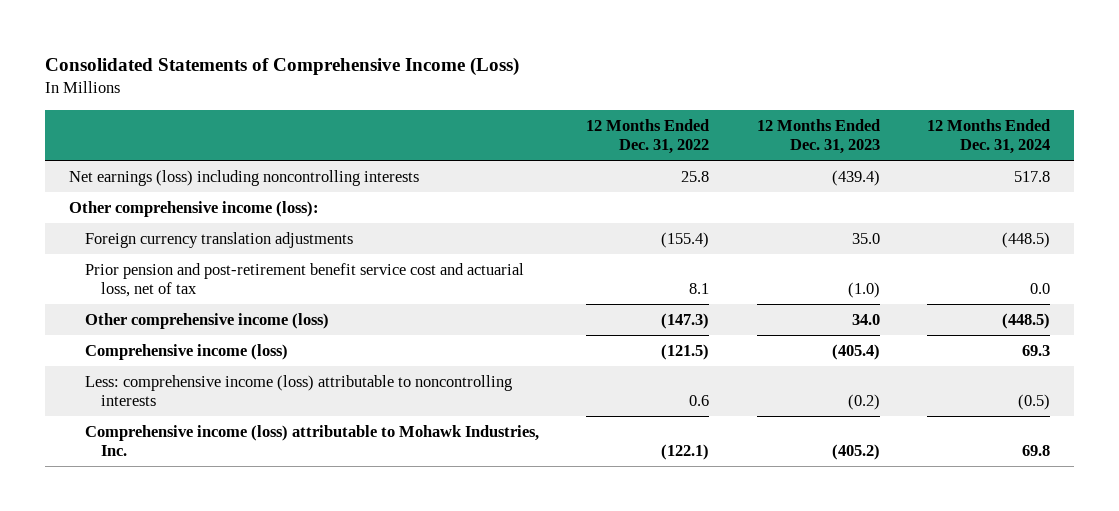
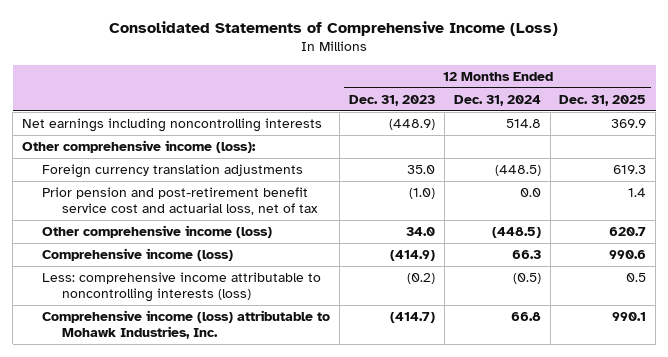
[586,118,710,155] 12 Months Ended Dec. 31, 2022 -> none
none -> [559,94,647,106] Dec. 31, 2025
[68,169,419,186] Net earnings (loss) including noncontrolling interests -> [21,118,322,133] Net earnings including noncontrolling interests
[831,169,880,186] (439.4) -> [388,119,435,131] (448.9)
[1014,170,1051,182] 517.8 -> [505,119,541,129] 514.8
[831,343,880,360] (405.4) -> [389,250,435,262] (414.9)
[1022,344,1051,356] 69.3 -> [511,250,541,260] 66.3
[84,374,512,407] Less: comprehensive income (loss) attributable to noncontrolling interests -> [41,272,321,303] Less: comprehensive income attributable to noncontrolling interests (loss)
[831,444,880,461] (405.2) -> [389,312,435,324] (414.7)
[1022,445,1051,457] 69.8 -> [510,312,541,322] 66.8

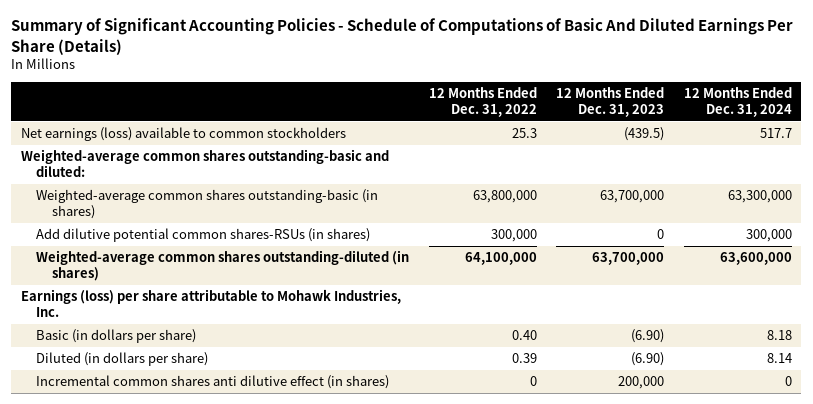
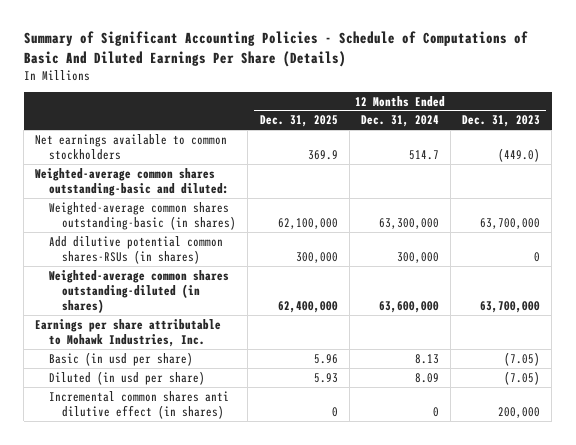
[428,87,537,117] 12 Months Ended Dec. 31, 2022 -> none
none -> [259,115,338,128] Dec. 31, 2025
[21,127,347,142] Net earnings (loss) available to common stockholders -> [35,133,228,160] Net earnings available to common stockholders
[624,127,665,142] (439.5) -> [498,147,541,162] (449.0)
[759,128,792,139] 517.7 -> [408,149,439,160] 514.7
[21,289,402,317] Earnings (loss) per share attributable to Mohawk Industries, Inc. -> [35,318,222,347] Earnings per share attributable to Mohawk Industries, Inc.
[36,329,197,344] Basic (in dollars per share) -> [48,351,193,366] Basic (in usd per share)
[631,329,665,344] (6.90) -> [504,351,541,366] (7.05)
[766,330,792,341] 8.18 -> [414,353,439,364] 8.13
[36,352,209,367] Diluted (in dollars per share) -> [48,370,205,385] Diluted (in usd per share)
[631,352,665,367] (6.90) -> [504,370,541,385] (7.05)
[766,353,792,364] 8.14 -> [414,372,439,383] 8.09

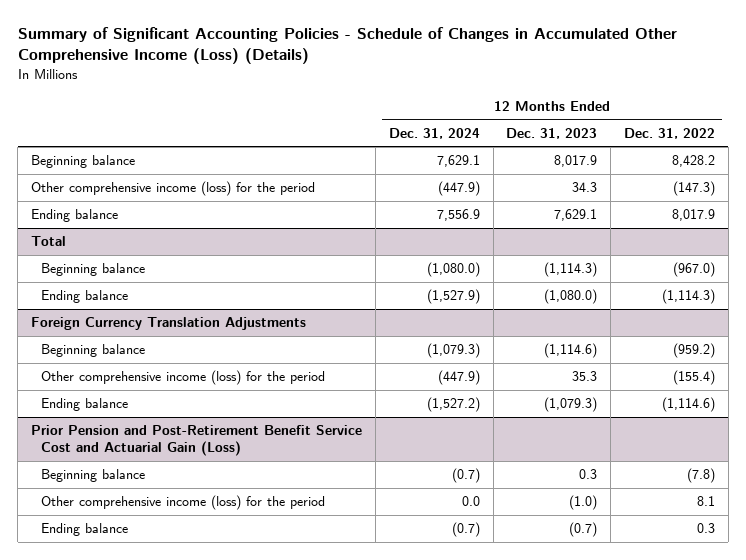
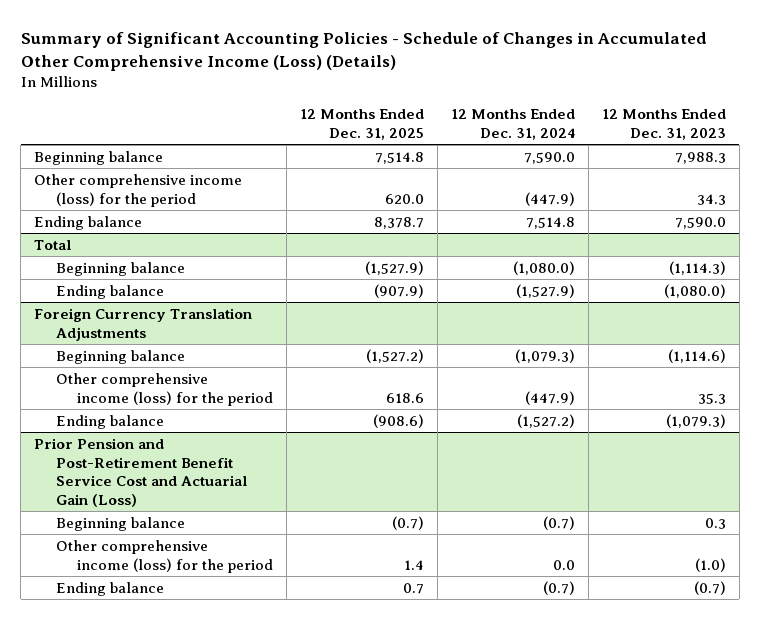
[623,127,715,139] Dec. 31, 2022 -> none
none -> [299,109,424,140] 12 Months Ended Dec. 31, 2025
[436,155,480,168] 7,629.1 -> [523,151,575,164] 7,590.0
[554,155,598,168] 8,017.9 -> [674,151,726,164] 7,988.3
[436,209,480,222] 7,556.9 -> [525,216,575,229] 7,514.8
[554,209,598,222] 7,629.1 -> [674,216,726,229] 7,590.0

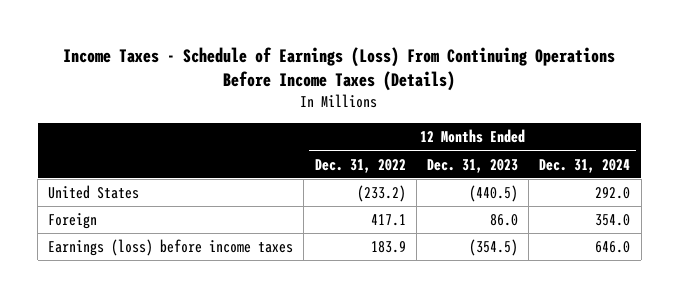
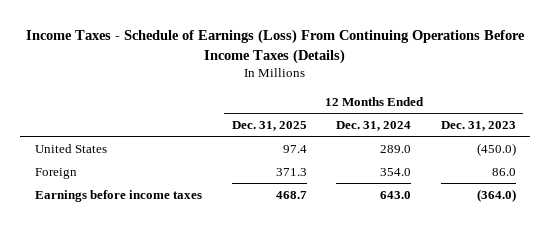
[314,158,406,173] Dec. 31, 2022 -> none
none -> [231,120,307,131] Dec. 31, 2025
[469,185,519,203] (440.5) -> [476,142,516,156] (450.0)
[595,187,631,200] 292.0 -> [380,144,412,153] 289.0
[48,239,294,257] Earnings (loss) before income taxes -> [35,189,203,202] Earnings before income taxes
[469,239,519,257] (354.5) -> [476,188,516,202] (364.0)
[595,241,631,254] 646.0 -> [380,190,412,199] 643.0

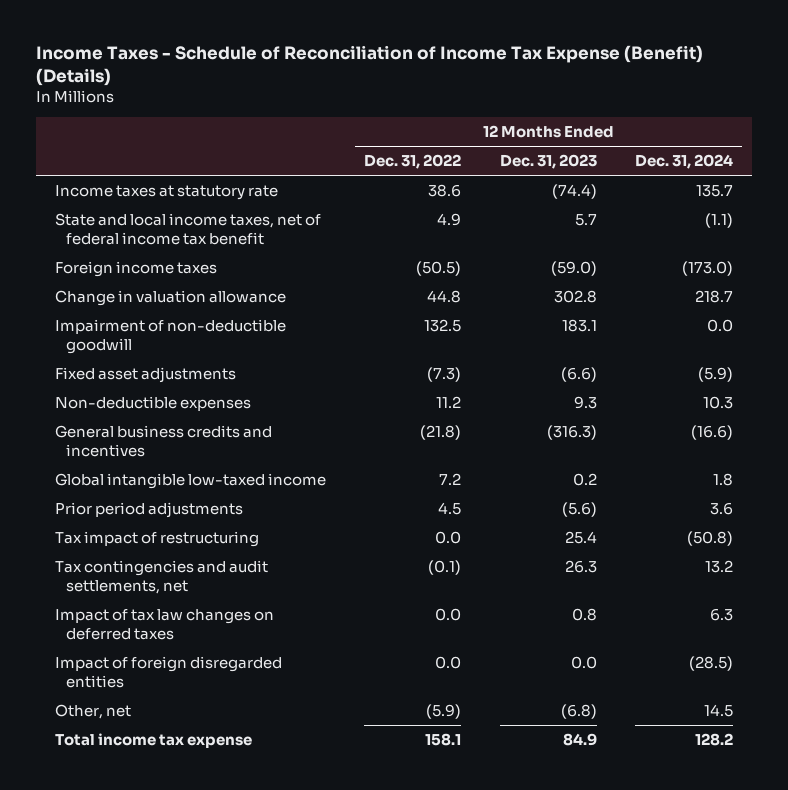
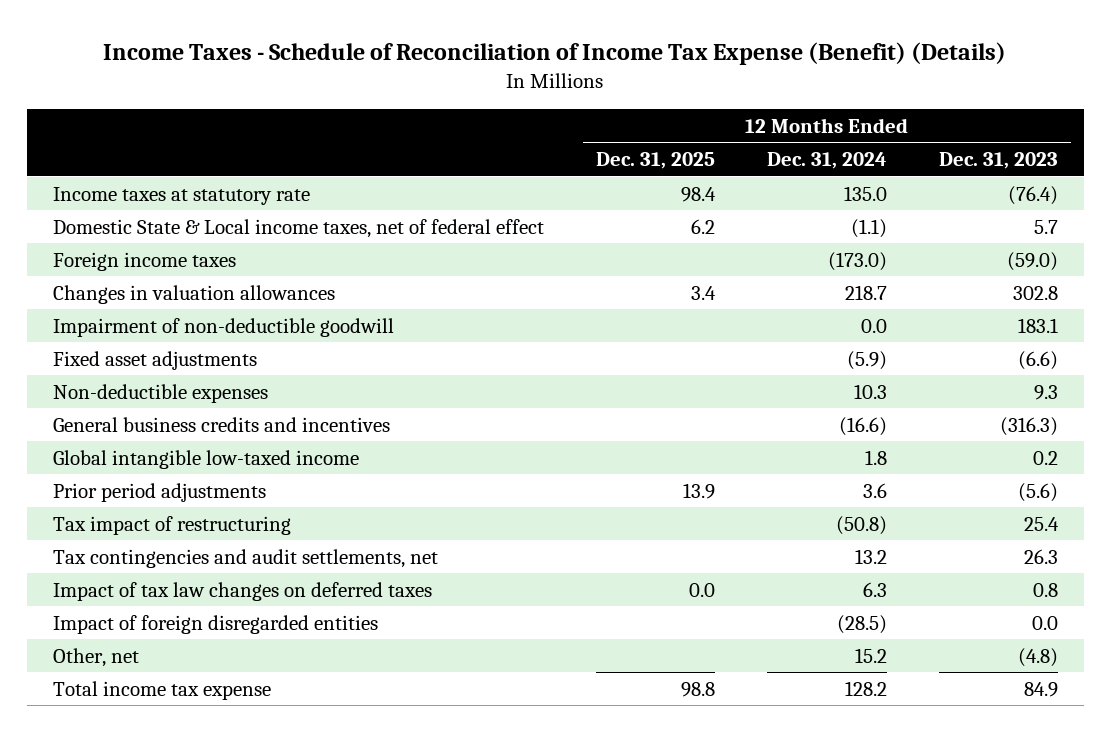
[364,154,462,170] Dec. 31, 2022 -> none
none -> [595,152,715,170] Dec. 31, 2025
[551,183,597,199] (74.4) -> [1007,185,1058,205] (76.4)
[695,184,733,197] 135.7 -> [843,185,887,201] 135.0
[54,212,321,245] State and local income taxes, net of federal income tax benefit -> [53,218,545,238] Domestic State & Local income taxes, net of federal effect
[54,289,286,306] Change in valuation allowance -> [53,284,336,304] Changes in valuation allowances
[560,703,597,719] (6.8) -> [1017,647,1058,667] (4.8)
[703,703,733,717] 14.5 -> [854,647,887,663] 15.2

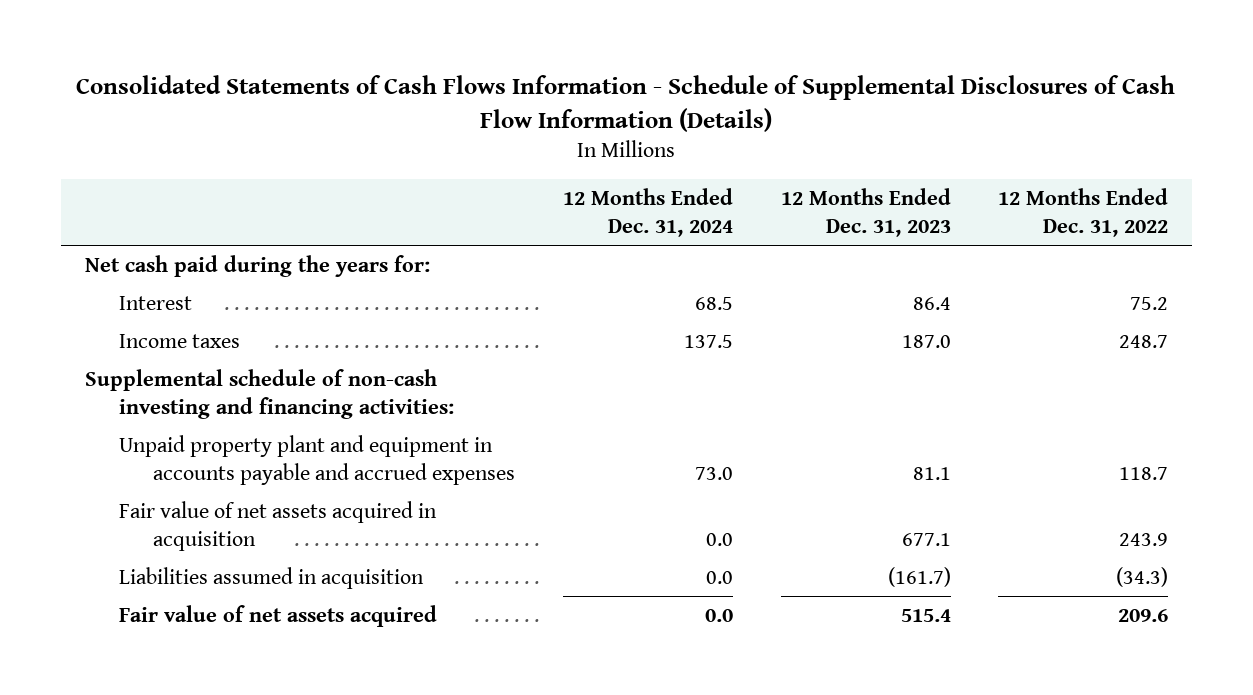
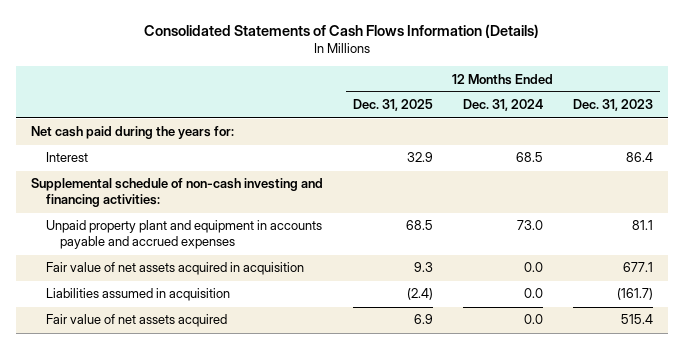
[76,75,1176,132] Consolidated Statements of Cash Flows Information - Schedule of Supplemental Disclosures of Cash Flow Information (Details) -> [144,24,540,39] Consolidated Statements of Cash Flows Information (Details)
[998,187,1169,237] 12 Months Ended Dec. 31, 2022 -> none
none -> [353,99,434,112] Dec. 31, 2025
[118,333,240,348] Income taxes -> none

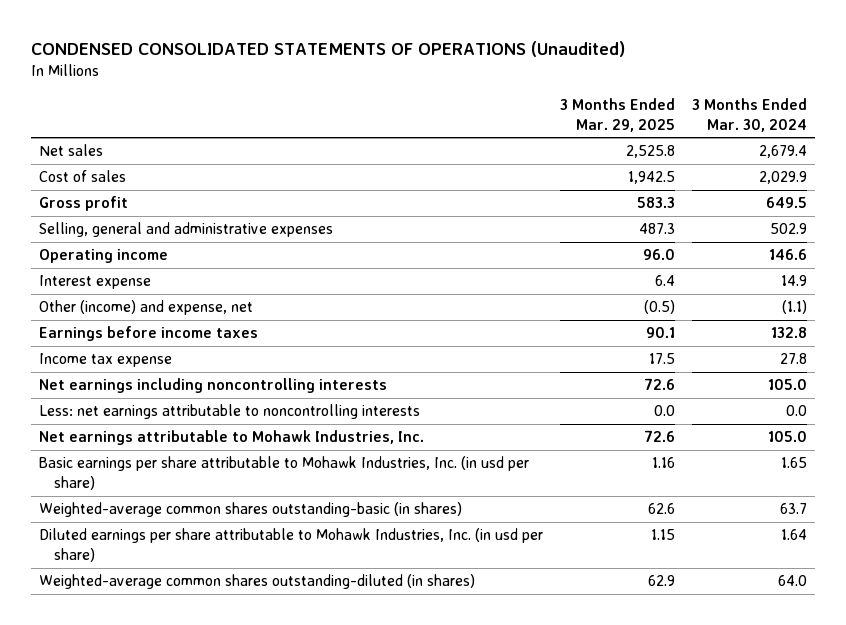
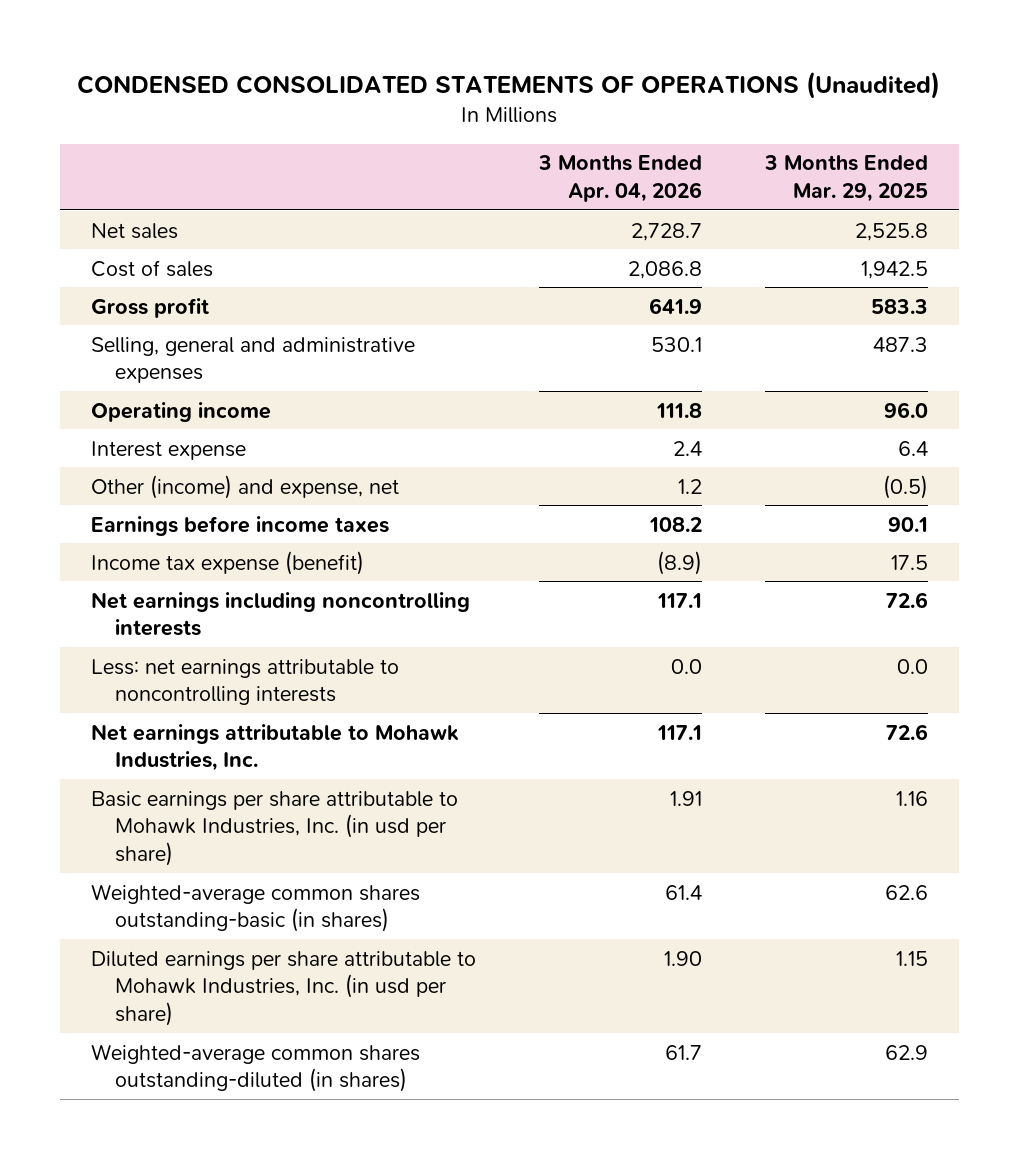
[691,97,807,132] 3 Months Ended Mar. 30, 2024 -> none
none -> [537,155,702,202] 3 Months Ended Apr. 04, 2026
[39,353,173,368] Income tax expense -> [91,550,365,575] Income tax expense (benefit)

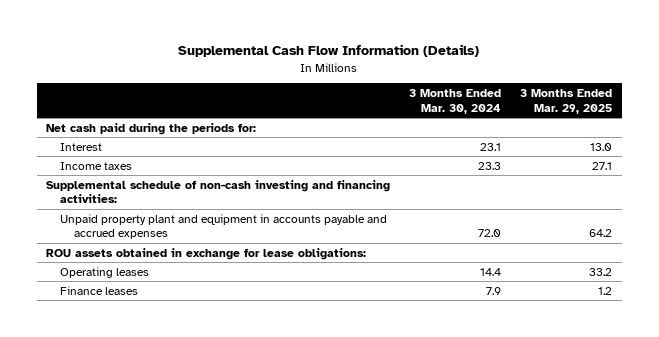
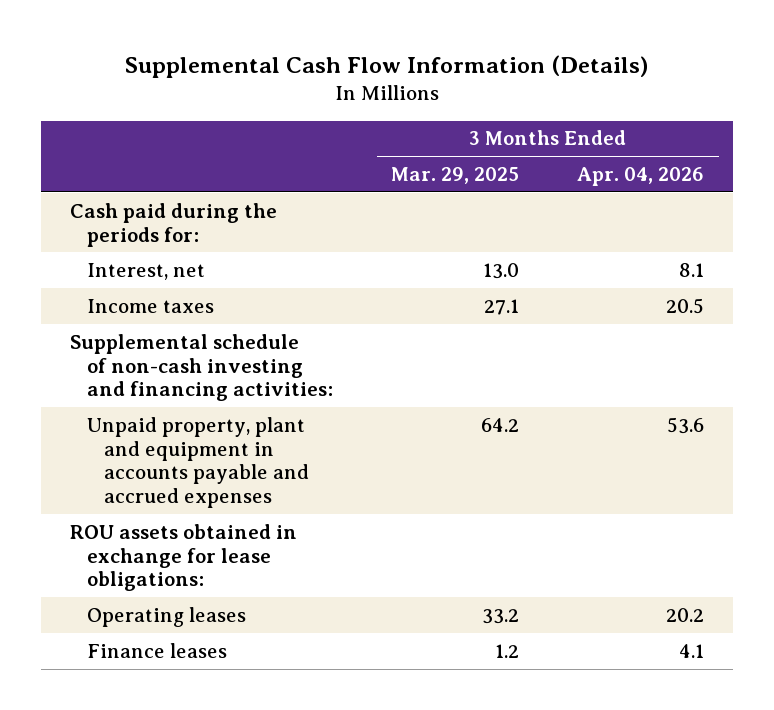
[409,89,502,114] 3 Months Ended Mar. 30, 2024 -> none
none -> [577,166,705,186] Apr. 04, 2026
[46,122,257,135] Net cash paid during the periods for: -> [70,202,278,247] Cash paid during the periods for:
[60,142,103,151] Interest -> [87,262,206,280] Interest, net
[60,213,388,240] Unpaid property plant and equipment in accounts payable and accrued expenses -> [87,416,310,509] Unpaid property, plant and equipment in accounts payable and accrued expenses

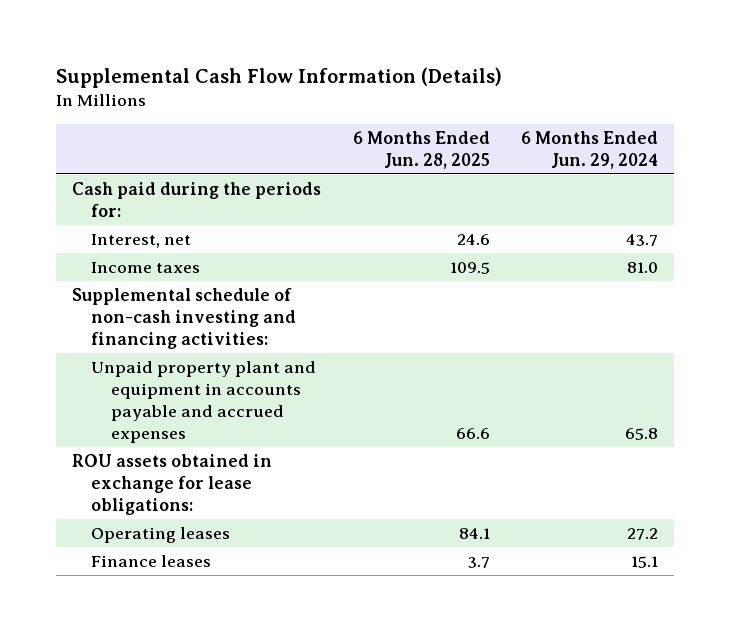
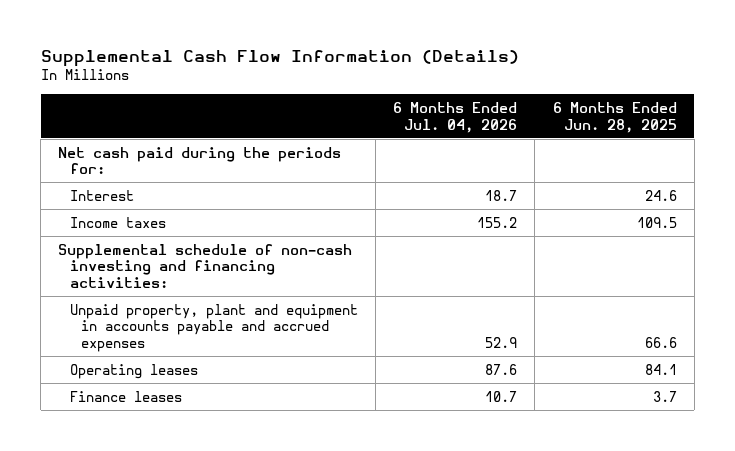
[521,130,659,169] 6 Months Ended Jun. 29, 2024 -> none
none -> [393,101,518,133] 6 Months Ended Jul. 04, 2026
[71,181,321,217] Cash paid during the periods for: -> [58,146,342,175] Net cash paid during the periods for:
[91,233,192,248] Interest, net -> [69,189,134,201] Interest
[71,453,272,515] ROU assets obtained in exchange for lease obligations: -> none
[91,360,317,443] Unpaid property plant and equipment in accounts payable and accrued expenses -> [69,303,358,353] Unpaid property, plant and equipment in accounts payable and accrued expenses

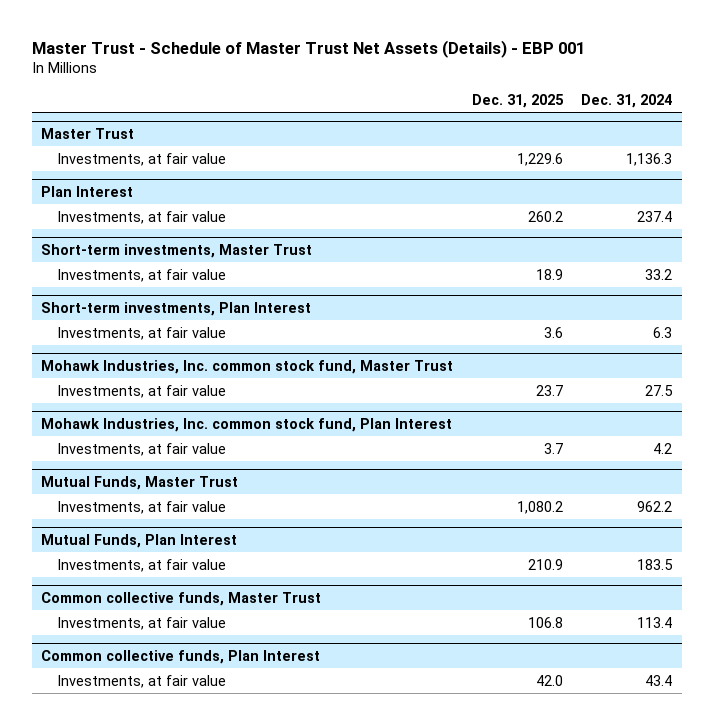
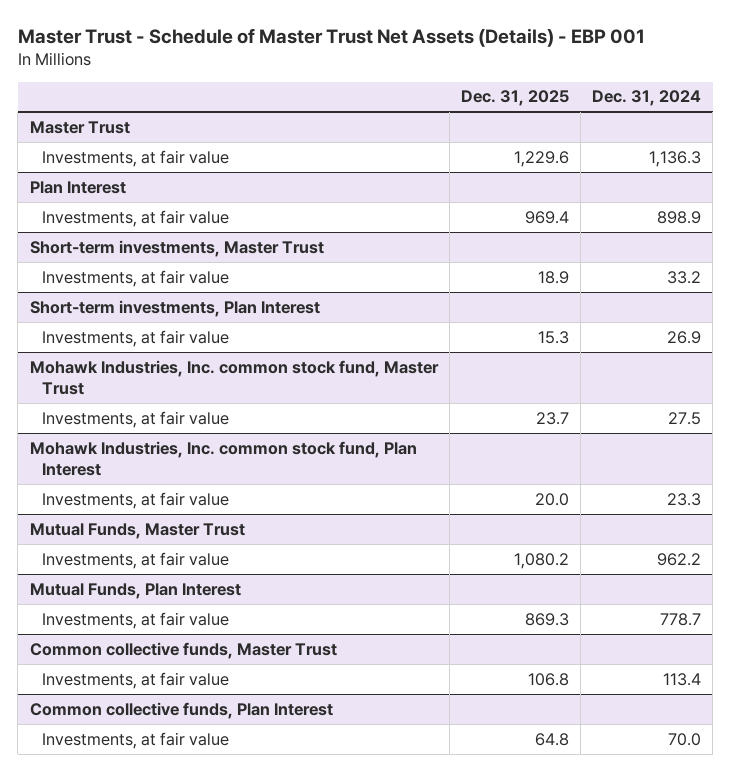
[527,210,563,222] 260.2 -> [524,210,569,224] 969.4
[637,210,673,222] 237.4 -> [657,210,702,224] 898.9
[543,326,563,338] 3.6 -> [537,330,569,344] 15.3
[653,326,673,338] 6.3 -> [667,330,702,344] 26.9
[543,442,563,454] 3.7 -> [534,492,569,506] 20.0
[653,442,673,454] 4.2 -> [667,492,702,506] 23.3
[527,558,563,570] 210.9 -> [524,612,569,626] 869.3
[637,558,674,570] 183.5 -> [660,612,702,626] 778.7
[535,674,563,686] 42.0 -> [534,732,569,746] 64.8
[645,674,673,686] 43.4 -> [668,732,702,746] 70.0

